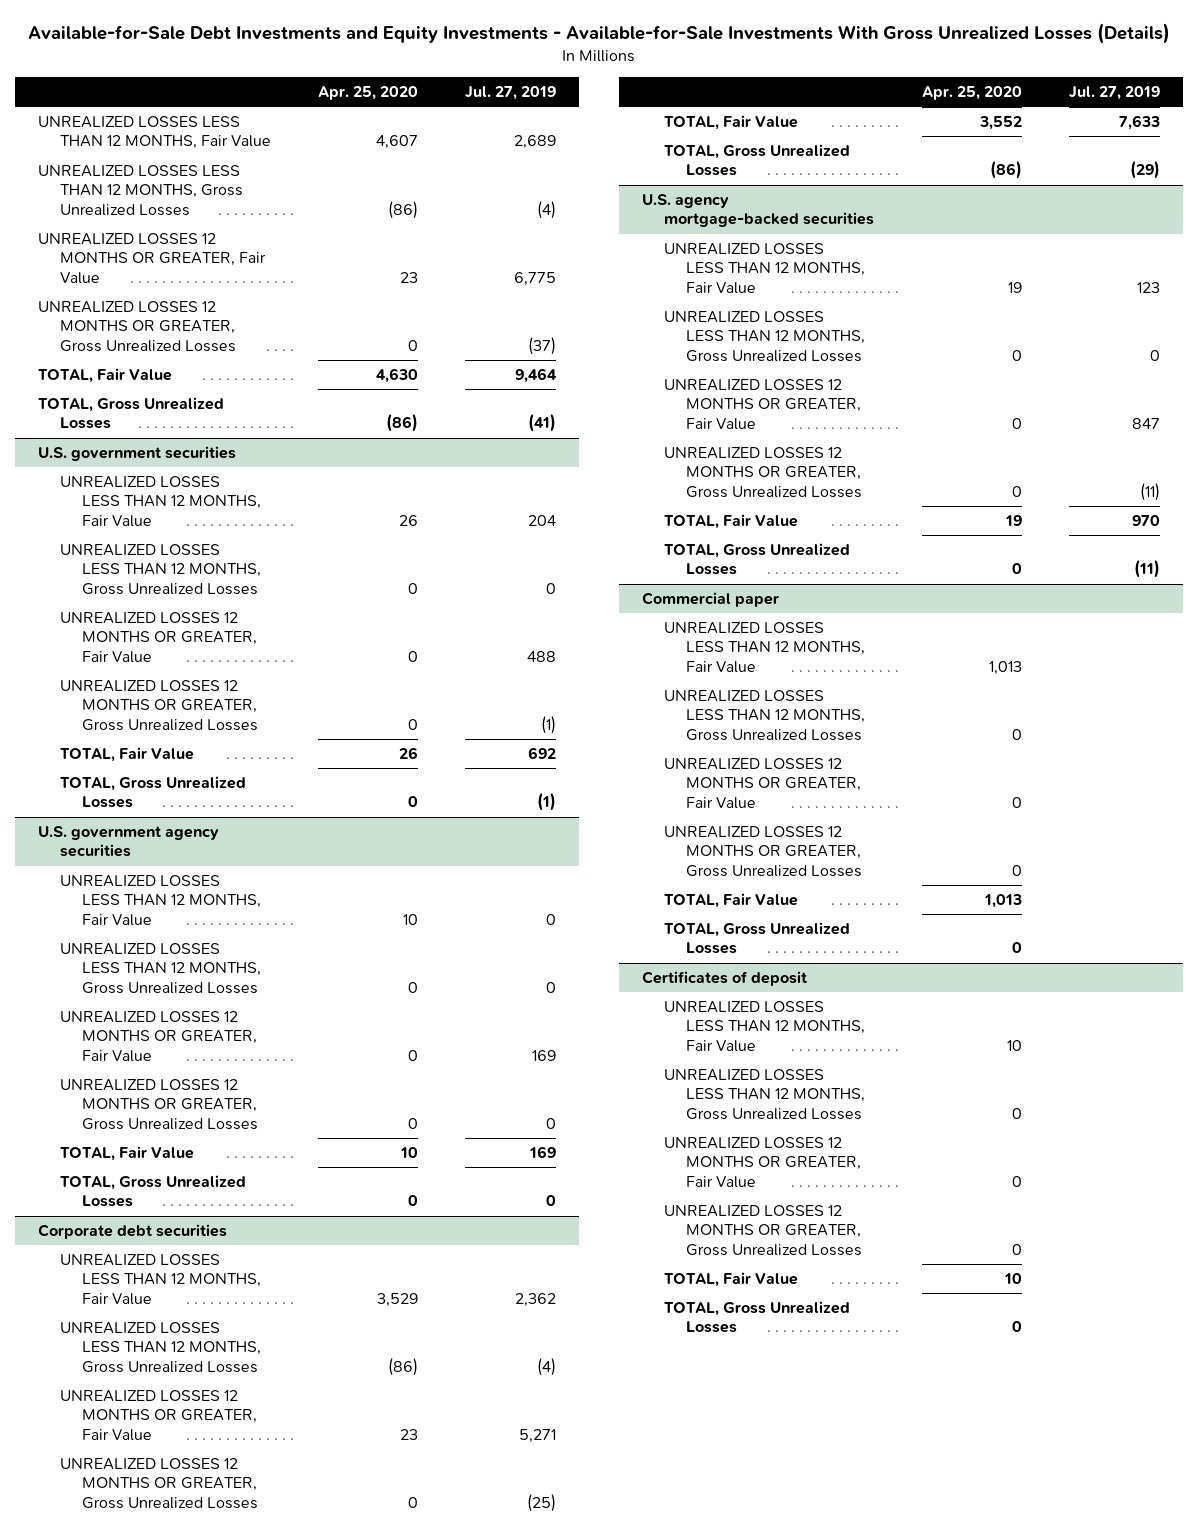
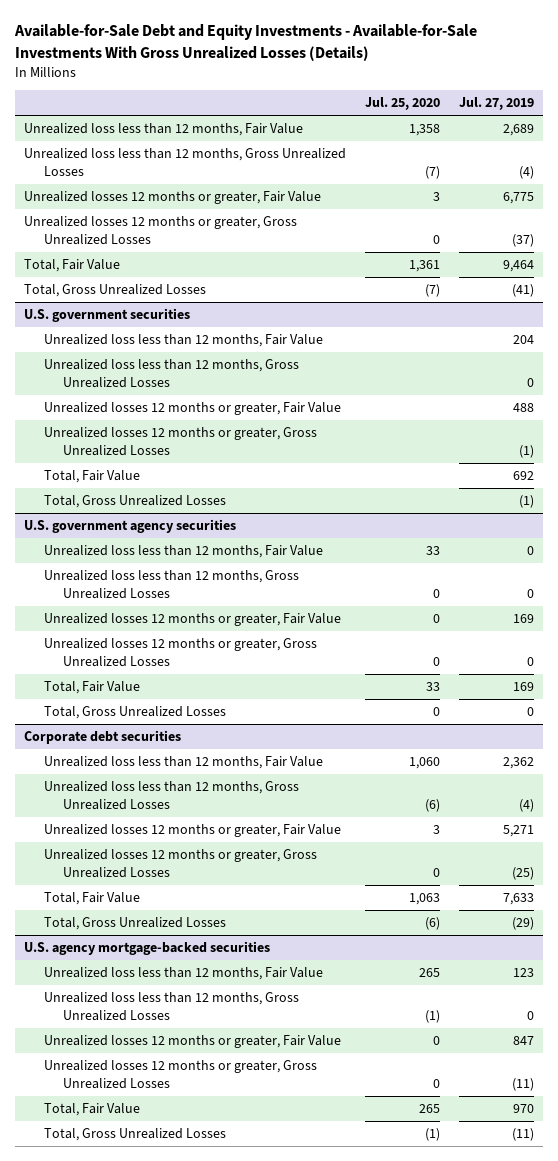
[27,23,1170,45] Available-for-Sale Debt Investments and Equity Investments - Available-for-Sale Investments With Gross Unrealized Losses (Details) -> [13,24,477,61] Available-for-Sale Debt and Equity Investments - Available-for-Sale Investments With Gross Unrealized Losses (Details)
[317,86,418,101] Apr. 25, 2020 -> none
none -> [365,97,441,111] Jul. 25, 2020
[37,116,272,150] UNREALIZED LOSSES LESS THAN 12 MONTHS, Fair Value -> [24,123,304,137] Unrealized loss less than 12 months, Fair Value
[37,165,244,216] UNREALIZED LOSSES LESS THAN 12 MONTHS, Gross Unrealized Losses -> [24,148,347,176] Unrealized loss less than 12 months, Gross Unrealized Losses
[37,233,267,284] UNREALIZED LOSSES 12 MONTHS OR GREATER, Fair Value -> [24,191,322,205] Unrealized losses 12 months or greater, Fair Value
[37,301,237,352] UNREALIZED LOSSES 12 MONTHS OR GREATER, Gross Unrealized Losses -> [24,216,298,245] Unrealized losses 12 months or greater, Gross Unrealized Losses
[37,368,172,384] TOTAL, Fair Value -> [24,259,121,273] Total, Fair Value
[37,397,224,430] TOTAL, Gross Unrealized Losses -> [24,284,207,298] Total, Gross Unrealized Losses
[60,476,262,527] UNREALIZED LOSSES LESS THAN 12 MONTHS, Fair Value -> [43,334,323,348] Unrealized loss less than 12 months, Fair Value
[60,544,262,595] UNREALIZED LOSSES LESS THAN 12 MONTHS, Gross Unrealized Losses -> [43,359,299,388] Unrealized loss less than 12 months, Gross Unrealized Losses
[60,612,258,663] UNREALIZED LOSSES 12 MONTHS OR GREATER, Fair Value -> [43,402,341,416] Unrealized losses 12 months or greater, Fair Value
[60,680,259,731] UNREALIZED LOSSES 12 MONTHS OR GREATER, Gross Unrealized Losses -> [43,427,317,456] Unrealized losses 12 months or greater, Gross Unrealized Losses
[60,747,195,763] TOTAL, Fair Value -> [43,470,140,484] Total, Fair Value
[60,776,247,809] TOTAL, Gross Unrealized Losses -> [43,495,226,509] Total, Gross Unrealized Losses
[60,875,262,926] UNREALIZED LOSSES LESS THAN 12 MONTHS, Fair Value -> [43,545,323,559] Unrealized loss less than 12 months, Fair Value
[60,943,262,994] UNREALIZED LOSSES LESS THAN 12 MONTHS, Gross Unrealized Losses -> [43,570,299,599] Unrealized loss less than 12 months, Gross Unrealized Losses
[60,1011,258,1062] UNREALIZED LOSSES 12 MONTHS OR GREATER, Fair Value -> [43,613,341,627] Unrealized losses 12 months or greater, Fair Value
[60,1079,259,1130] UNREALIZED LOSSES 12 MONTHS OR GREATER, Gross Unrealized Losses -> [43,638,317,667] Unrealized losses 12 months or greater, Gross Unrealized Losses
[60,1146,195,1162] TOTAL, Fair Value -> [43,681,140,695] Total, Fair Value
[60,1175,247,1208] TOTAL, Gross Unrealized Losses -> [43,706,226,720] Total, Gross Unrealized Losses
[60,1254,262,1305] UNREALIZED LOSSES LESS THAN 12 MONTHS, Fair Value -> [43,756,323,770] Unrealized loss less than 12 months, Fair Value
[60,1322,262,1373] UNREALIZED LOSSES LESS THAN 12 MONTHS, Gross Unrealized Losses -> [43,781,299,810] Unrealized loss less than 12 months, Gross Unrealized Losses
[60,1390,258,1441] UNREALIZED LOSSES 12 MONTHS OR GREATER, Fair Value -> [43,824,341,838] Unrealized losses 12 months or greater, Fair Value
[60,1458,259,1509] UNREALIZED LOSSES 12 MONTHS OR GREATER, Gross Unrealized Losses -> [43,849,317,878] Unrealized losses 12 months or greater, Gross Unrealized Losses
[664,115,799,131] TOTAL, Fair Value -> [43,892,140,906] Total, Fair Value
[664,144,851,177] TOTAL, Gross Unrealized Losses -> [43,917,226,931] Total, Gross Unrealized Losses
[642,592,780,608] Commercial paper -> none
[664,622,866,673] UNREALIZED LOSSES LESS THAN 12 MONTHS, Fair Value -> none
[664,690,866,741] UNREALIZED LOSSES LESS THAN 12 MONTHS, Gross Unrealized Losses -> none
[664,758,862,809] UNREALIZED LOSSES 12 MONTHS OR GREATER, Fair Value -> none
[664,826,863,877] UNREALIZED LOSSES 12 MONTHS OR GREATER, Gross Unrealized Losses -> none
[664,893,799,909] TOTAL, Fair Value -> none
[664,922,851,955] TOTAL, Gross Unrealized Losses -> none
[642,971,808,987] Certificates of deposit -> none
[664,1001,866,1052] UNREALIZED LOSSES LESS THAN 12 MONTHS, Fair Value -> none
[664,1069,866,1120] UNREALIZED LOSSES LESS THAN 12 MONTHS, Gross Unrealized Losses -> none
[664,1137,862,1188] UNREALIZED LOSSES 12 MONTHS OR GREATER, Fair Value -> none
[664,1205,863,1256] UNREALIZED LOSSES 12 MONTHS OR GREATER, Gross Unrealized Losses -> none
[664,1272,799,1288] TOTAL, Fair Value -> none
[664,1301,851,1334] TOTAL, Gross Unrealized Losses -> none
[664,243,866,294] UNREALIZED LOSSES LESS THAN 12 MONTHS, Fair Value -> [43,967,323,981] Unrealized loss less than 12 months, Fair Value
[664,311,866,362] UNREALIZED LOSSES LESS THAN 12 MONTHS, Gross Unrealized Losses -> [43,992,299,1021] Unrealized loss less than 12 months, Gross Unrealized Losses
[664,379,862,430] UNREALIZED LOSSES 12 MONTHS OR GREATER, Fair Value -> [43,1035,341,1049] Unrealized losses 12 months or greater, Fair Value
[664,447,863,498] UNREALIZED LOSSES 12 MONTHS OR GREATER, Gross Unrealized Losses -> [43,1060,317,1089] Unrealized losses 12 months or greater, Gross Unrealized Losses
[664,514,799,530] TOTAL, Fair Value -> [43,1103,140,1117] Total, Fair Value
[664,543,851,576] TOTAL, Gross Unrealized Losses -> [43,1128,226,1142] Total, Gross Unrealized Losses

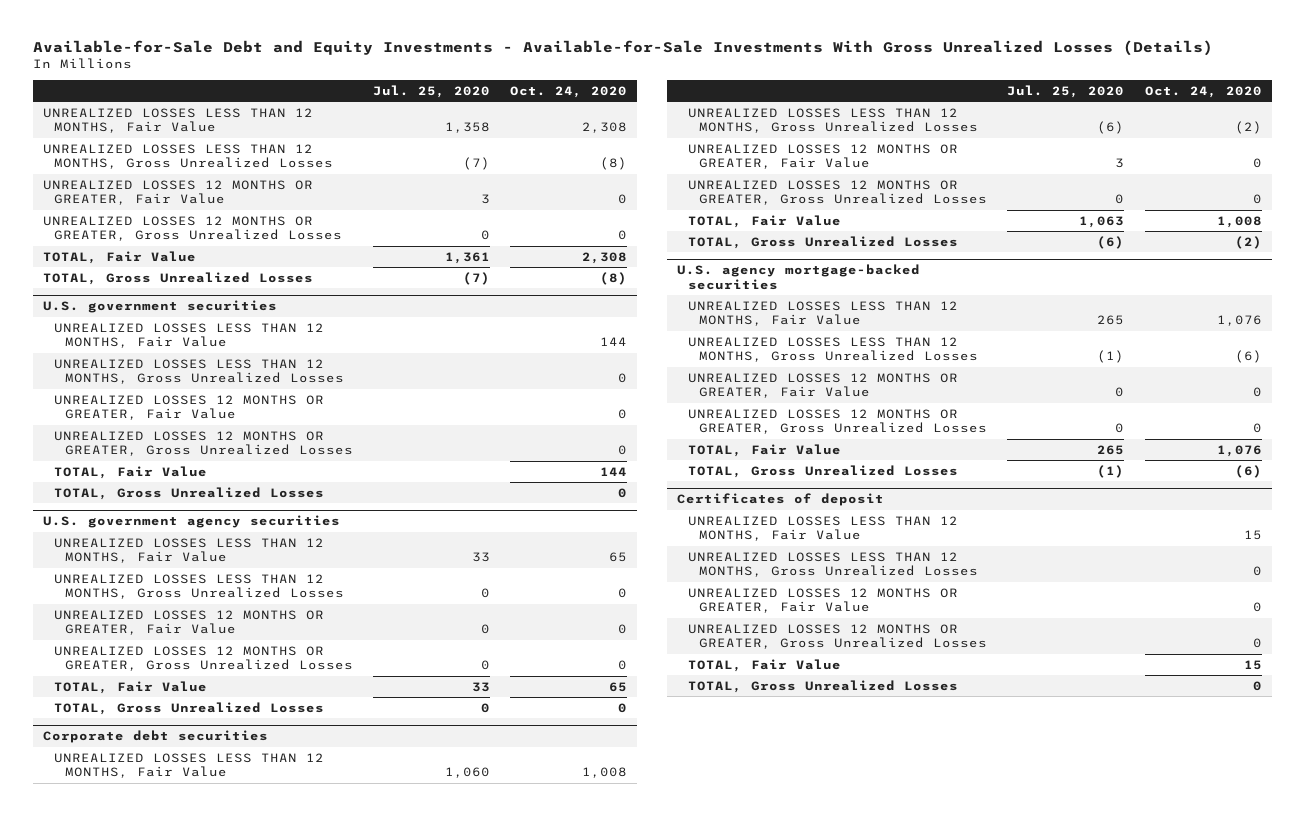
[458,97,534,111] Jul. 27, 2019 -> none
none -> [510,85,628,98] Oct. 24, 2020
[24,123,304,137] Unrealized loss less than 12 months, Fair Value -> [42,107,313,134] UNREALIZED LOSSES LESS THAN 12 MONTHS, Fair Value
[24,148,347,176] Unrealized loss less than 12 months, Gross Unrealized Losses -> [42,143,333,170] UNREALIZED LOSSES LESS THAN 12 MONTHS, Gross Unrealized Losses
[24,191,322,205] Unrealized losses 12 months or greater, Fair Value -> [42,179,313,206] UNREALIZED LOSSES 12 MONTHS OR GREATER, Fair Value
[24,216,298,245] Unrealized losses 12 months or greater, Gross Unrealized Losses -> [42,215,342,242] UNREALIZED LOSSES 12 MONTHS OR GREATER, Gross Unrealized Losses
[24,259,121,273] Total, Fair Value -> [42,250,196,264] TOTAL, Fair Value
[24,284,207,298] Total, Gross Unrealized Losses -> [42,271,313,285] TOTAL, Gross Unrealized Losses
[43,334,323,348] Unrealized loss less than 12 months, Fair Value -> [53,322,324,349] UNREALIZED LOSSES LESS THAN 12 MONTHS, Fair Value
[43,359,299,388] Unrealized loss less than 12 months, Gross Unrealized Losses -> [53,358,344,385] UNREALIZED LOSSES LESS THAN 12 MONTHS, Gross Unrealized Losses
[43,402,341,416] Unrealized losses 12 months or greater, Fair Value -> [53,394,324,421] UNREALIZED LOSSES 12 MONTHS OR GREATER, Fair Value
[43,427,317,456] Unrealized losses 12 months or greater, Gross Unrealized Losses -> [53,430,353,457] UNREALIZED LOSSES 12 MONTHS OR GREATER, Gross Unrealized Losses
[43,470,140,484] Total, Fair Value -> [53,465,207,479] TOTAL, Fair Value
[43,495,226,509] Total, Gross Unrealized Losses -> [53,486,324,500] TOTAL, Gross Unrealized Losses
[43,545,323,559] Unrealized loss less than 12 months, Fair Value -> [53,537,324,564] UNREALIZED LOSSES LESS THAN 12 MONTHS, Fair Value
[43,570,299,599] Unrealized loss less than 12 months, Gross Unrealized Losses -> [53,573,344,600] UNREALIZED LOSSES LESS THAN 12 MONTHS, Gross Unrealized Losses
[43,613,341,627] Unrealized losses 12 months or greater, Fair Value -> [53,609,324,636] UNREALIZED LOSSES 12 MONTHS OR GREATER, Fair Value
[43,638,317,667] Unrealized losses 12 months or greater, Gross Unrealized Losses -> [53,645,353,672] UNREALIZED LOSSES 12 MONTHS OR GREATER, Gross Unrealized Losses
[43,681,140,695] Total, Fair Value -> [53,680,207,694] TOTAL, Fair Value
[43,706,226,720] Total, Gross Unrealized Losses -> [53,701,324,715] TOTAL, Gross Unrealized Losses
[43,756,323,770] Unrealized loss less than 12 months, Fair Value -> [53,752,324,779] UNREALIZED LOSSES LESS THAN 12 MONTHS, Fair Value
[43,781,299,810] Unrealized loss less than 12 months, Gross Unrealized Losses -> [688,107,979,134] UNREALIZED LOSSES LESS THAN 12 MONTHS, Gross Unrealized Losses
[43,824,341,838] Unrealized losses 12 months or greater, Fair Value -> [688,143,959,170] UNREALIZED LOSSES 12 MONTHS OR GREATER, Fair Value
[43,849,317,878] Unrealized losses 12 months or greater, Gross Unrealized Losses -> [688,179,988,206] UNREALIZED LOSSES 12 MONTHS OR GREATER, Gross Unrealized Losses
[43,892,140,906] Total, Fair Value -> [688,214,842,228] TOTAL, Fair Value
[43,917,226,931] Total, Gross Unrealized Losses -> [688,235,959,249] TOTAL, Gross Unrealized Losses
[43,967,323,981] Unrealized loss less than 12 months, Fair Value -> [688,300,959,327] UNREALIZED LOSSES LESS THAN 12 MONTHS, Fair Value
[43,992,299,1021] Unrealized loss less than 12 months, Gross Unrealized Losses -> [688,336,979,363] UNREALIZED LOSSES LESS THAN 12 MONTHS, Gross Unrealized Losses
[43,1035,341,1049] Unrealized losses 12 months or greater, Fair Value -> [688,372,959,399] UNREALIZED LOSSES 12 MONTHS OR GREATER, Fair Value
[43,1060,317,1089] Unrealized losses 12 months or greater, Gross Unrealized Losses -> [688,408,988,435] UNREALIZED LOSSES 12 MONTHS OR GREATER, Gross Unrealized Losses
[43,1103,140,1117] Total, Fair Value -> [688,443,842,457] TOTAL, Fair Value
[43,1128,226,1142] Total, Gross Unrealized Losses -> [688,464,959,478] TOTAL, Gross Unrealized Losses
none -> [677,493,885,507] Certificates of deposit
none -> [688,515,959,542] UNREALIZED LOSSES LESS THAN 12 MONTHS, Fair Value
none -> [688,551,979,578] UNREALIZED LOSSES LESS THAN 12 MONTHS, Gross Unrealized Losses
none -> [688,587,959,614] UNREALIZED LOSSES 12 MONTHS OR GREATER, Fair Value
none -> [688,623,988,650] UNREALIZED LOSSES 12 MONTHS OR GREATER, Gross Unrealized Losses
none -> [688,658,842,672] TOTAL, Fair Value
none -> [688,679,959,693] TOTAL, Gross Unrealized Losses

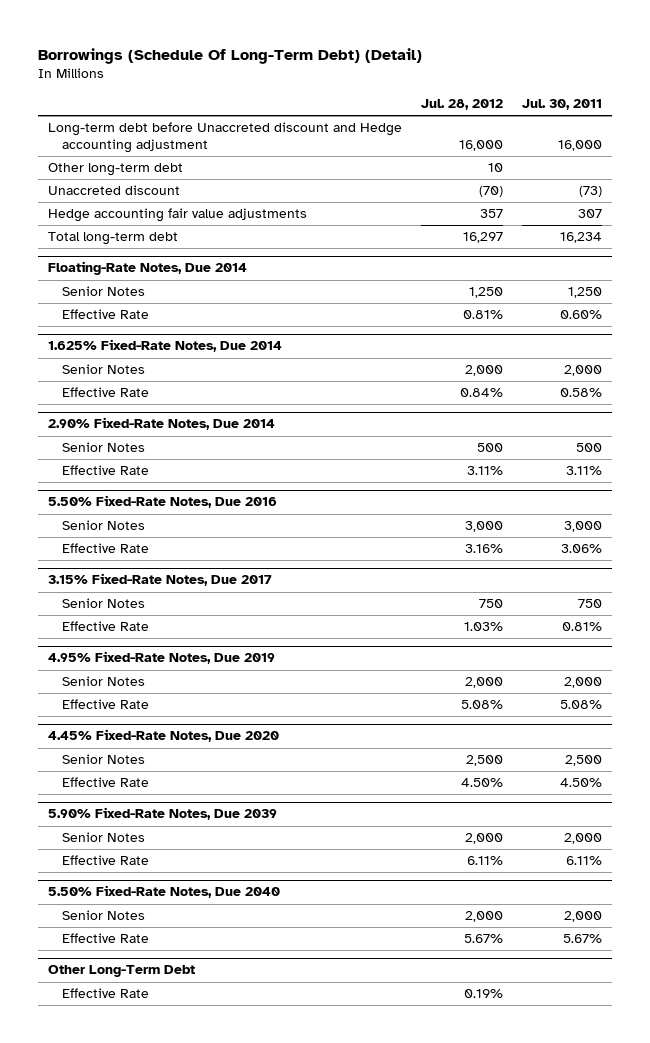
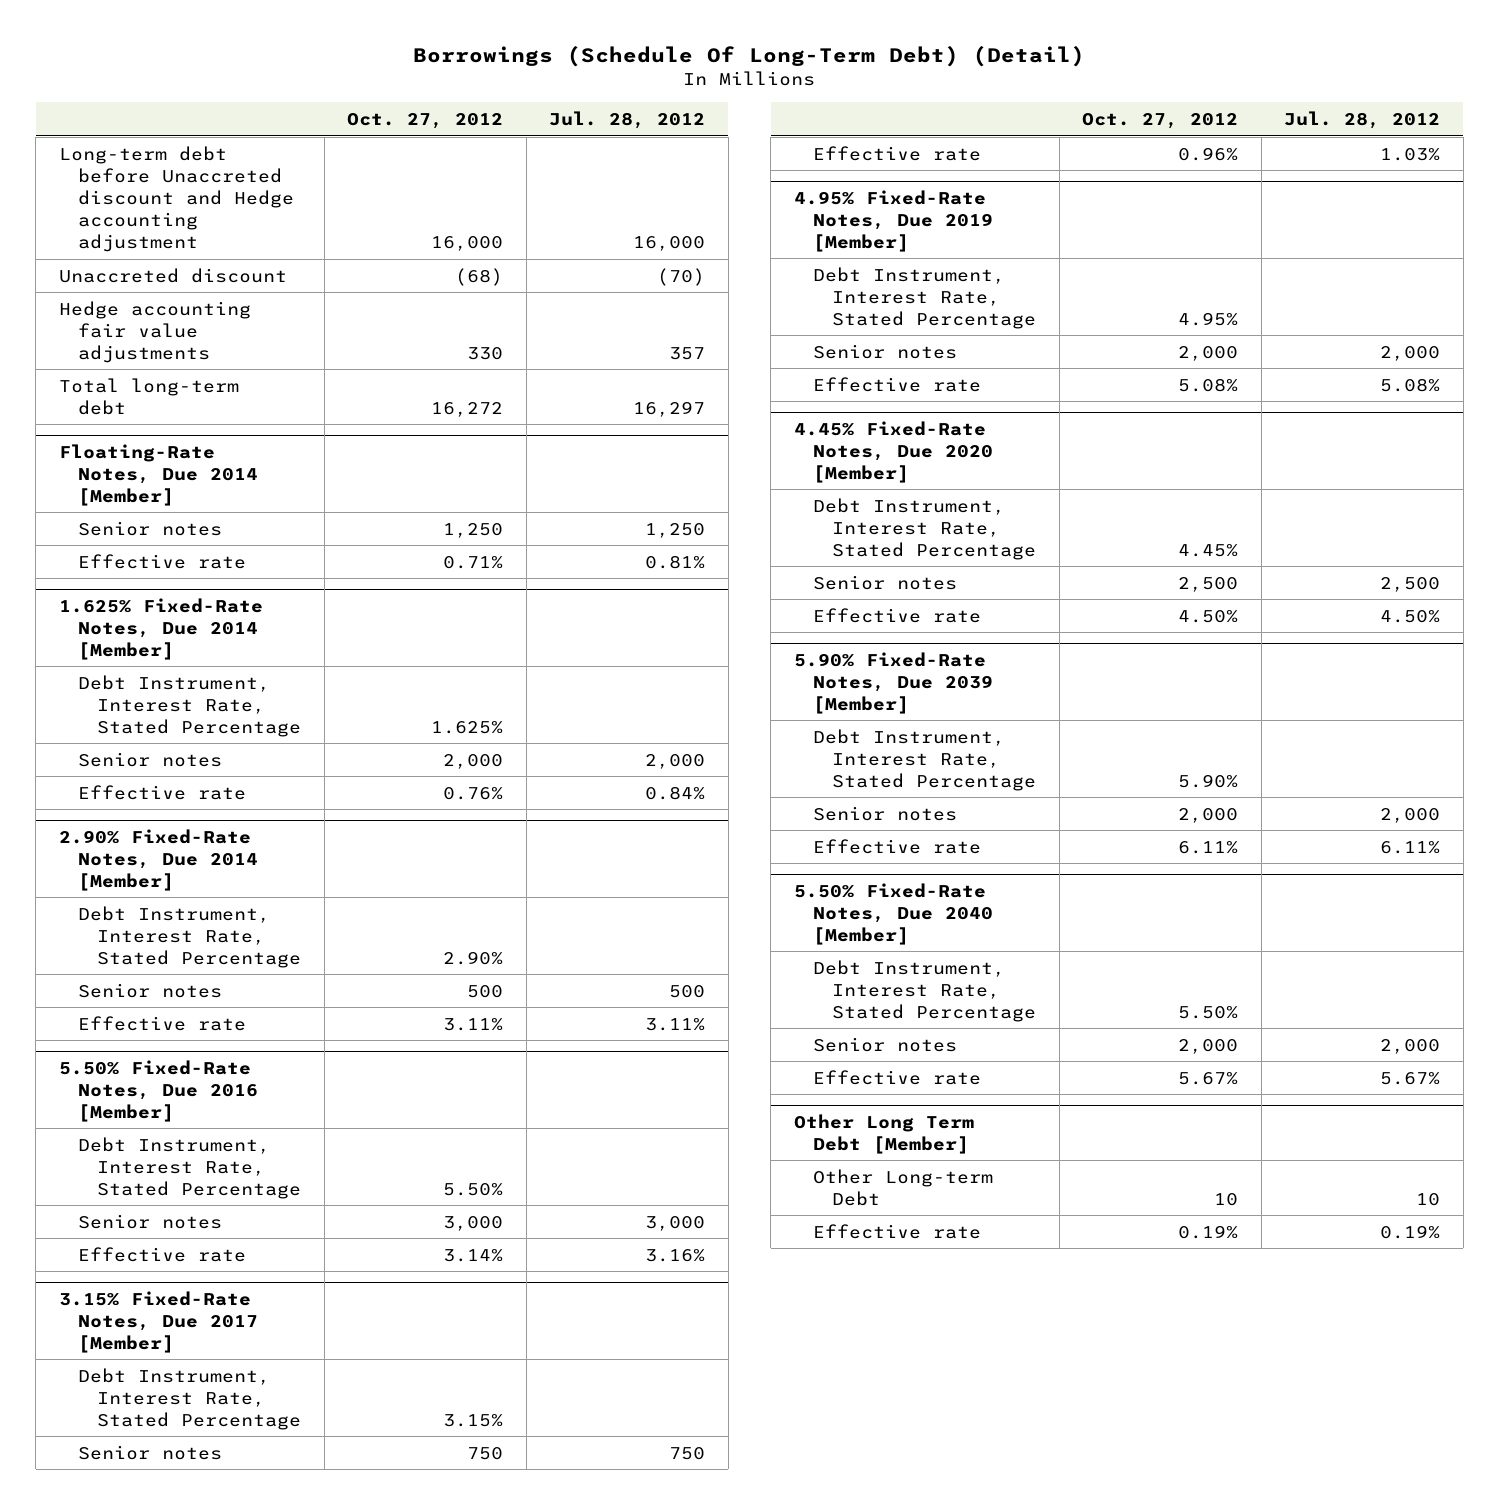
[522,99,603,111] Jul. 30, 2011 -> none
none -> [347,112,504,129] Oct. 27, 2012
[47,163,183,177] Other long-term debt -> none
[47,261,247,276] Floating-Rate Notes, Due 2014 -> [58,443,258,506] Floating-Rate Notes, Due 2014 [Member]
[62,286,146,297] Senior Notes -> [77,520,222,536] Senior notes
[62,309,150,320] Effective Rate -> [77,553,246,569] Effective rate
[47,339,282,353] 1.625% Fixed-Rate Notes, Due 2014 -> [58,597,263,660] 1.625% Fixed-Rate Notes, Due 2014 [Member]
none -> [77,674,302,737] Debt Instrument, Interest Rate, Stated Percentage
[62,364,146,375] Senior Notes -> [77,751,222,767] Senior notes
[62,387,150,398] Effective Rate -> [77,784,246,800] Effective rate
[47,417,275,431] 2.90% Fixed-Rate Notes, Due 2014 -> [58,828,258,891] 2.90% Fixed-Rate Notes, Due 2014 [Member]
none -> [77,905,302,968] Debt Instrument, Interest Rate, Stated Percentage
[62,442,146,453] Senior Notes -> [77,982,222,998] Senior notes
[62,465,150,476] Effective Rate -> [77,1015,246,1031] Effective rate
[47,495,277,509] 5.50% Fixed-Rate Notes, Due 2016 -> [58,1059,258,1122] 5.50% Fixed-Rate Notes, Due 2016 [Member]
none -> [77,1136,302,1199] Debt Instrument, Interest Rate, Stated Percentage
[62,520,146,531] Senior Notes -> [77,1213,222,1229] Senior notes
[62,543,150,554] Effective Rate -> [77,1246,246,1262] Effective rate
[47,573,272,587] 3.15% Fixed-Rate Notes, Due 2017 -> [58,1290,258,1353] 3.15% Fixed-Rate Notes, Due 2017 [Member]
none -> [77,1367,302,1430] Debt Instrument, Interest Rate, Stated Percentage
[62,598,146,609] Senior Notes -> [77,1444,222,1460] Senior notes
[62,621,150,632] Effective Rate -> [813,145,982,161] Effective rate
[47,651,275,665] 4.95% Fixed-Rate Notes, Due 2019 -> [793,189,994,252] 4.95% Fixed-Rate Notes, Due 2019 [Member]
none -> [813,266,1037,329] Debt Instrument, Interest Rate, Stated Percentage
[62,676,146,687] Senior Notes -> [813,343,958,359] Senior notes
[62,699,150,710] Effective Rate -> [813,376,982,392] Effective rate
[47,729,279,743] 4.45% Fixed-Rate Notes, Due 2020 -> [793,420,994,483] 4.45% Fixed-Rate Notes, Due 2020 [Member]
none -> [813,497,1037,560] Debt Instrument, Interest Rate, Stated Percentage
[62,754,146,765] Senior Notes -> [813,574,958,590] Senior notes
[62,777,150,788] Effective Rate -> [813,607,982,623] Effective rate
[47,807,277,821] 5.90% Fixed-Rate Notes, Due 2039 -> [793,651,994,714] 5.90% Fixed-Rate Notes, Due 2039 [Member]
none -> [813,728,1037,791] Debt Instrument, Interest Rate, Stated Percentage
[62,832,146,843] Senior Notes -> [813,805,958,821] Senior notes
[62,855,150,866] Effective Rate -> [813,838,982,854] Effective rate
[47,885,280,899] 5.50% Fixed-Rate Notes, Due 2040 -> [793,882,994,945] 5.50% Fixed-Rate Notes, Due 2040 [Member]
none -> [813,959,1037,1022] Debt Instrument, Interest Rate, Stated Percentage
[62,910,146,921] Senior Notes -> [813,1036,958,1052] Senior notes
[62,933,150,944] Effective Rate -> [813,1069,982,1085] Effective rate
[47,965,195,978] Other Long-Term Debt -> [793,1113,974,1154] Other Long Term Debt [Member]
none -> [813,1168,994,1206] Other Long-term Debt
[62,988,150,999] Effective Rate -> [813,1223,982,1239] Effective rate

